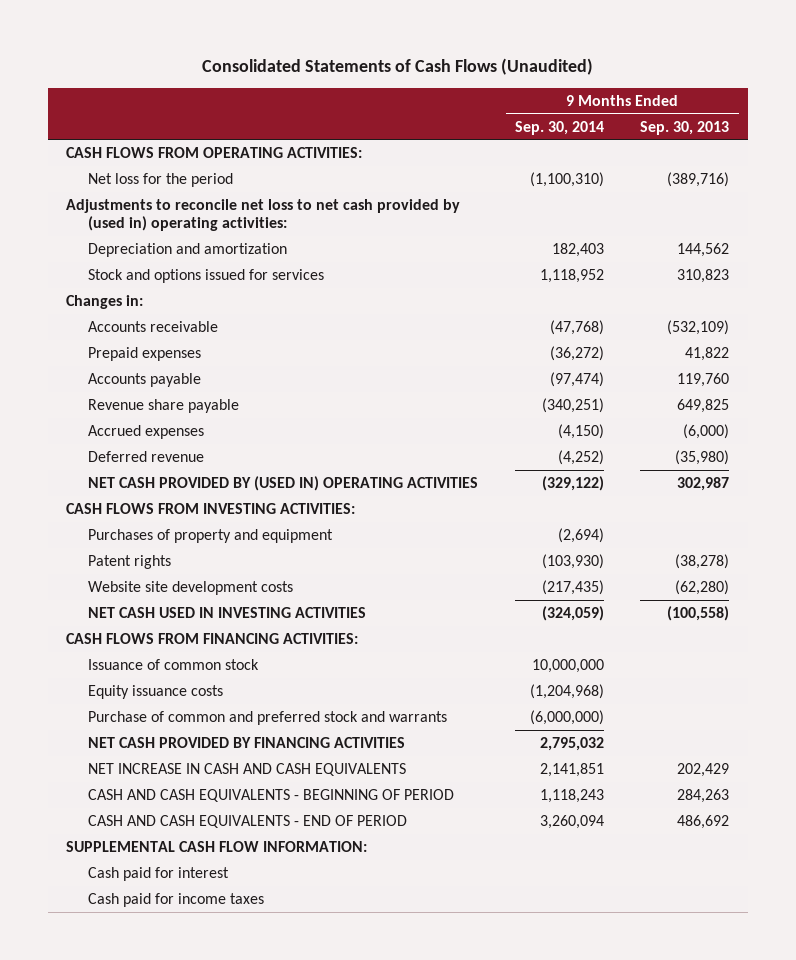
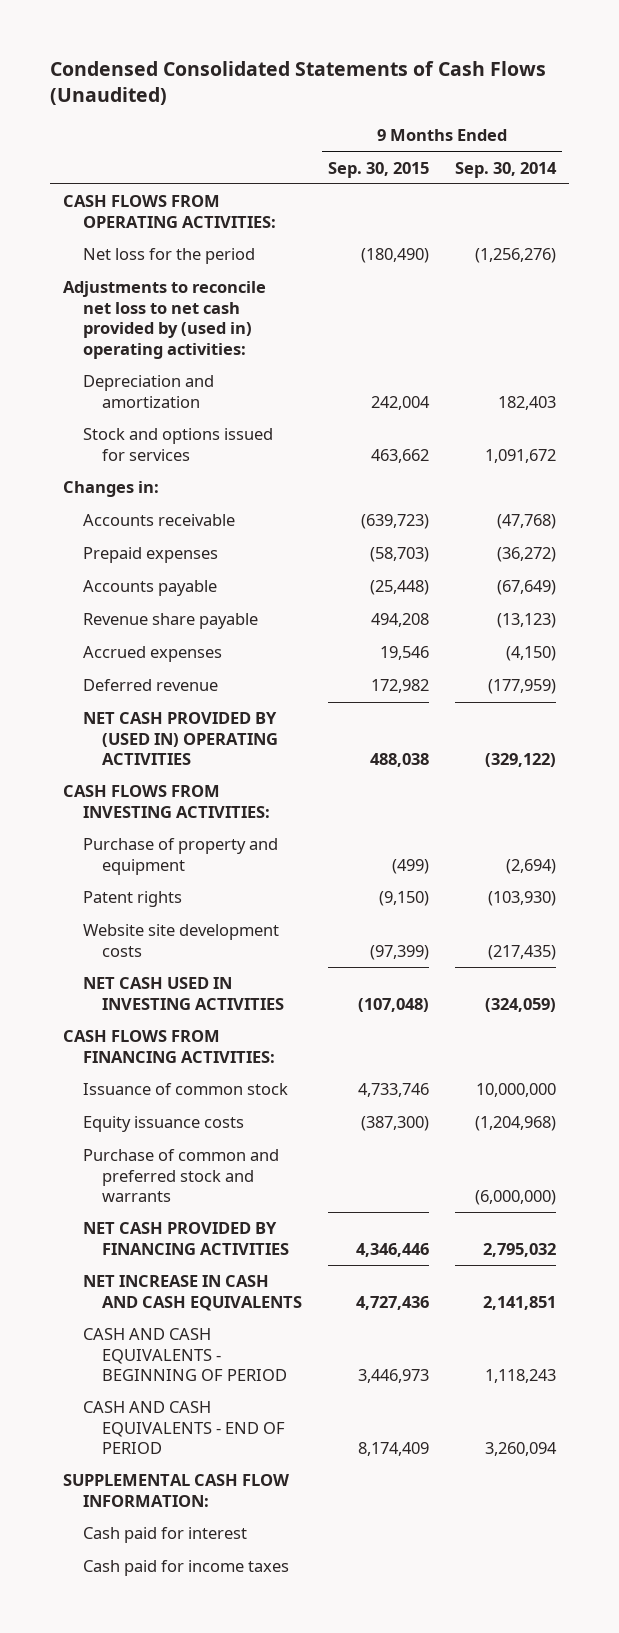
[201,58,593,76] Consolidated Statements of Cash Flows (Unaudited) -> [50,61,547,106] Condensed Consolidated Statements of Cash Flows (Unaudited)
[640,120,730,135] Sep. 30, 2013 -> none
none -> [327,161,429,178] Sep. 30, 2015
[529,171,604,187] (1,100,310) -> [474,248,556,264] (1,256,276)
[539,268,604,283] 1,118,952 -> [484,448,556,463] 1,091,672
[549,371,604,387] (97,474) -> [496,580,556,596] (67,649)
[541,397,604,413] (340,251) -> [496,613,556,629] (13,123)
[557,449,604,465] (4,252) -> [487,679,556,695] (177,959)
[87,528,333,543] Purchases of property and equipment -> [82,838,278,875] Purchase of property and equipment

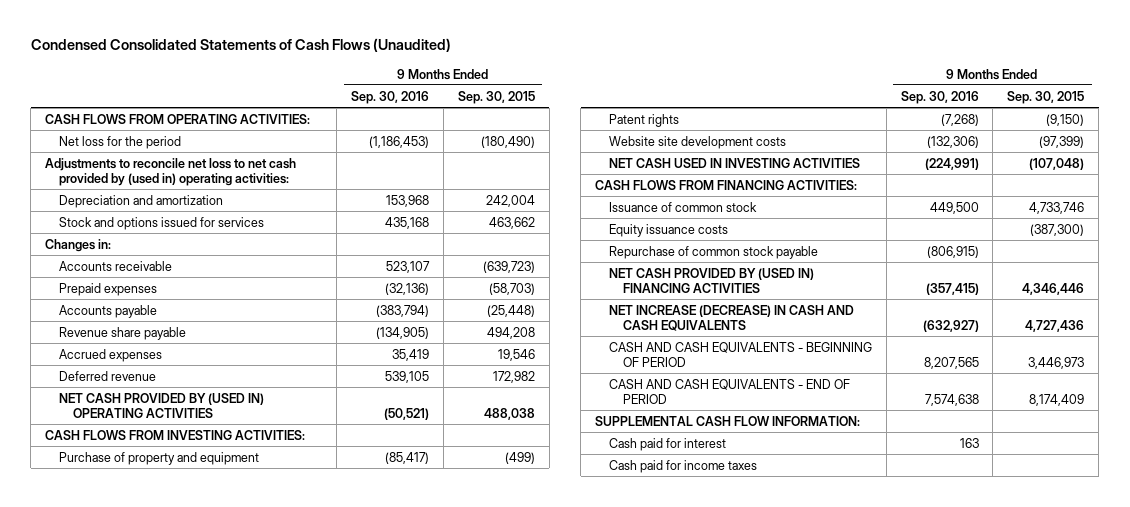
[454,161,557,178] Sep. 30, 2014 -> none
none -> [350,90,429,104] Sep. 30, 2016
[82,1149,279,1203] Purchase of common and preferred stock and warrants -> none
none -> [608,245,818,259] Repurchase of common stock payable
[82,1222,290,1255] NET CASH PROVIDED BY FINANCING ACTIVITIES -> [608,267,814,293] NET CASH PROVIDED BY (USED IN) FINANCING ACTIVITIES
[82,1275,303,1311] NET INCREASE IN CASH AND CASH EQUIVALENTS -> [608,304,854,331] NET INCREASE (DECREASE) IN CASH AND CASH EQUIVALENTS

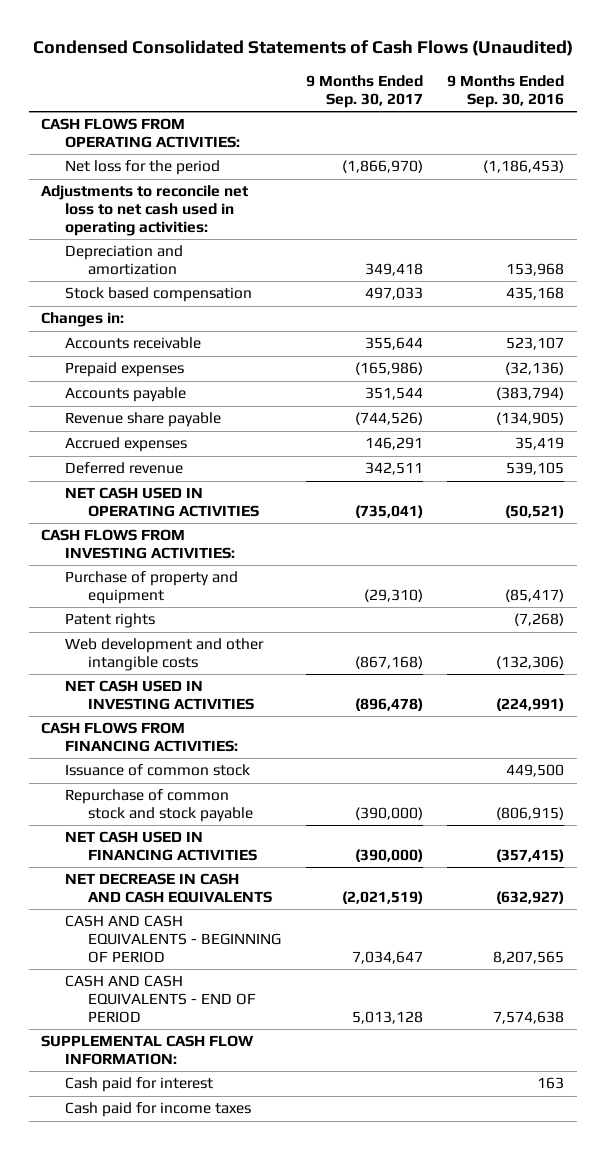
[457,90,535,104] Sep. 30, 2015 -> none
none -> [305,74,423,108] 9 Months Ended Sep. 30, 2017
[45,157,297,186] Adjustments to reconcile net loss to net cash provided by (used in) operating activities: -> [41,185,249,237] Adjustments to reconcile net loss to net cash used in operating activities:
[59,216,265,230] Stock and options issued for services -> [64,287,252,303] Stock based compensation
[59,392,265,418] NET CASH PROVIDED BY (USED IN) OPERATING ACTIVITIES -> [64,487,260,518] NET CASH USED IN OPERATING ACTIVITIES
[608,135,786,149] Website site development costs -> [64,638,264,672] Web development and other intangible costs
[608,223,728,237] Equity issuance costs -> none
[608,245,818,259] Repurchase of common stock payable -> [64,789,254,823] Repurchase of common stock and stock payable
[608,267,814,293] NET CASH PROVIDED BY (USED IN) FINANCING ACTIVITIES -> [64,831,258,862] NET CASH USED IN FINANCING ACTIVITIES
[608,304,854,331] NET INCREASE (DECREASE) IN CASH AND CASH EQUIVALENTS -> [64,873,273,904] NET DECREASE IN CASH AND CASH EQUIVALENTS

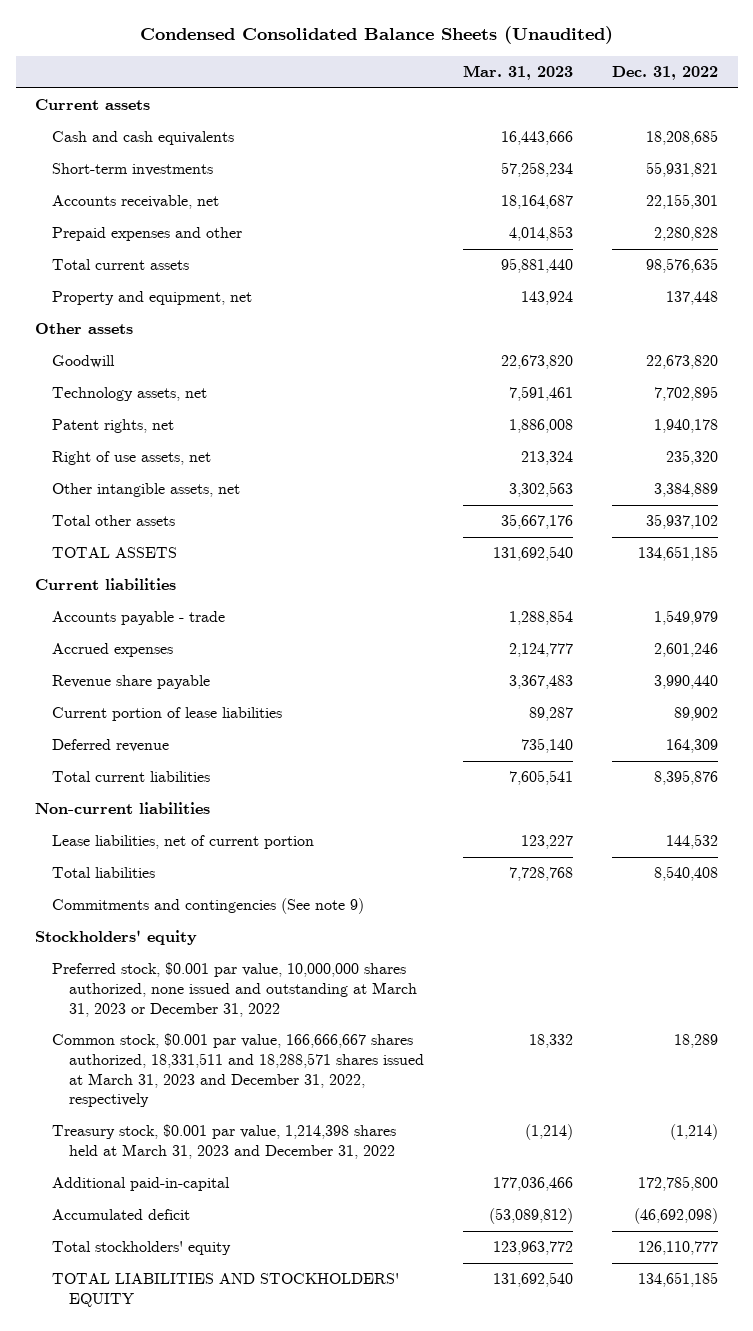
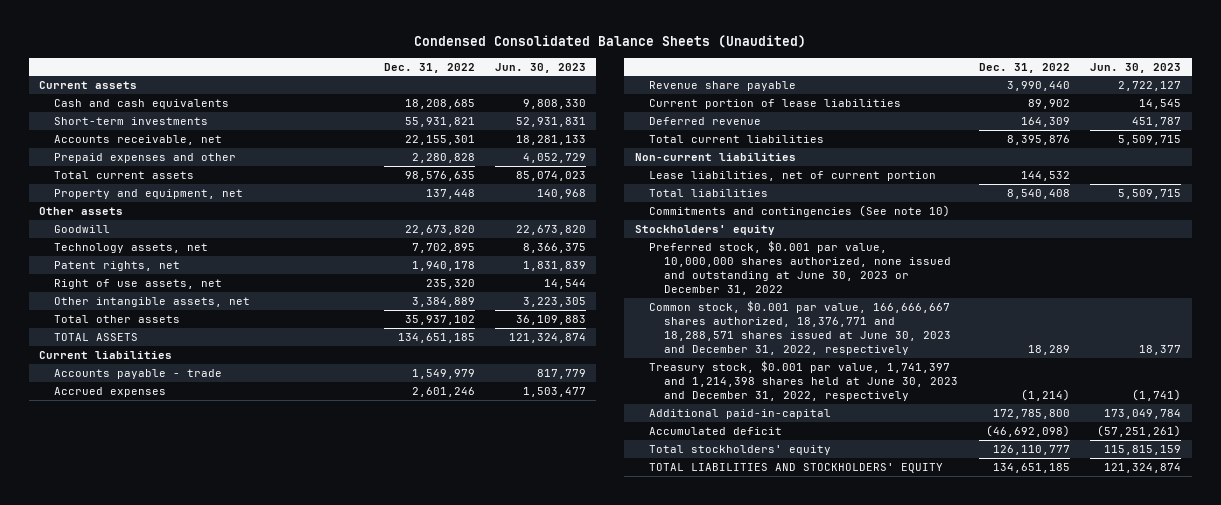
[463,65,574,81] Mar. 31, 2023 -> none
none -> [495,62,587,73] Jun. 30, 2023
[52,898,365,915] Commitments and contingencies (See note 9) -> [649,204,951,217] Commitments and contingencies (See note 10)
[52,962,417,1017] Preferred stock, $0.001 par value, 10,000,000 shares authorized, none issued and outstanding at March 31, 2023 or December 31, 2022 -> [649,240,952,295] Preferred stock, $0.001 par value, 10,000,000 shares authorized, none issued and outstanding at June 30, 2023 or December 31, 2022
[52,1033,424,1108] Common stock, $0.001 par value, 166,666,667 shares authorized, 18,331,511 and 18,288,571 shares issued at March 31, 2023 and December 31, 2022, respectively -> [649,300,952,355] Common stock, $0.001 par value, 166,666,667 shares authorized, 18,376,771 and 18,288,571 shares issued at June 30, 2023 and December 31, 2022, respectively
[52,1124,397,1160] Treasury stock, $0.001 par value, 1,214,398 shares held at March 31, 2023 and December 31, 2022 -> [649,360,959,401] Treasury stock, $0.001 par value, 1,741,397 and 1,214,398 shares held at June 30, 2023 and December 31, 2022, respectively

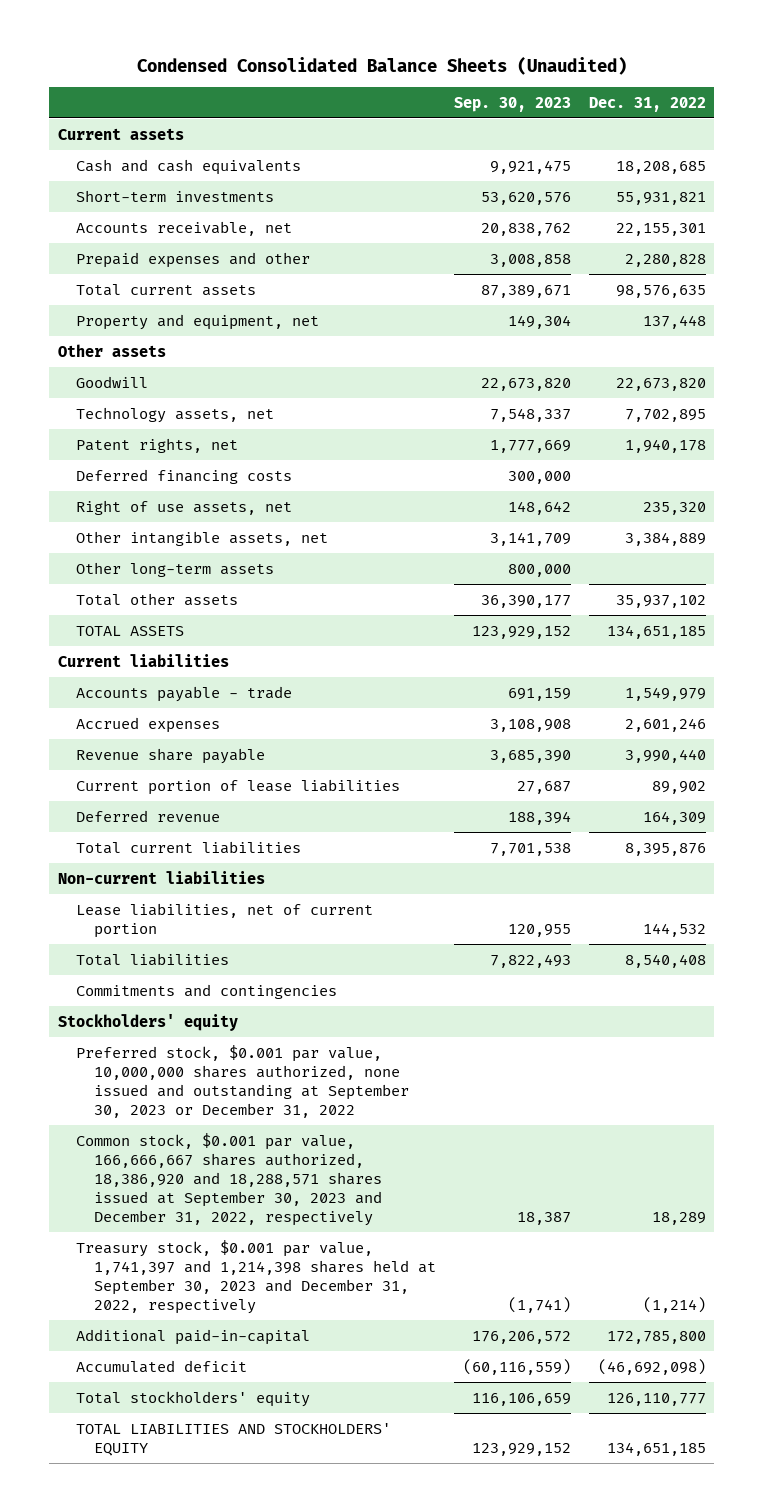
[495,62,587,73] Jun. 30, 2023 -> none
none -> [453,96,571,112] Sep. 30, 2023
none -> [75,468,292,484] Deferred financing costs
none -> [75,561,274,577] Other long-term assets
[649,204,951,217] Commitments and contingencies (See note 10) -> [75,983,337,999] Commitments and contingencies
[649,240,952,295] Preferred stock, $0.001 par value, 10,000,000 shares authorized, none issued and outstanding at June 30, 2023 or December 31, 2022 -> [75,1044,410,1118] Preferred stock, $0.001 par value, 10,000,000 shares authorized, none issued and outstanding at September 30, 2023 or December 31, 2022
[649,300,952,355] Common stock, $0.001 par value, 166,666,667 shares authorized, 18,376,771 and 18,288,571 shares issued at June 30, 2023 and December 31, 2022, respectively -> [75,1132,383,1226] Common stock, $0.001 par value, 166,666,667 shares authorized, 18,386,920 and 18,288,571 shares issued at September 30, 2023 and December 31, 2022, respectively
[649,360,959,401] Treasury stock, $0.001 par value, 1,741,397 and 1,214,398 shares held at June 30, 2023 and December 31, 2022, respectively -> [75,1239,437,1314] Treasury stock, $0.001 par value, 1,741,397 and 1,214,398 shares held at September 30, 2023 and December 31, 2022, respectively

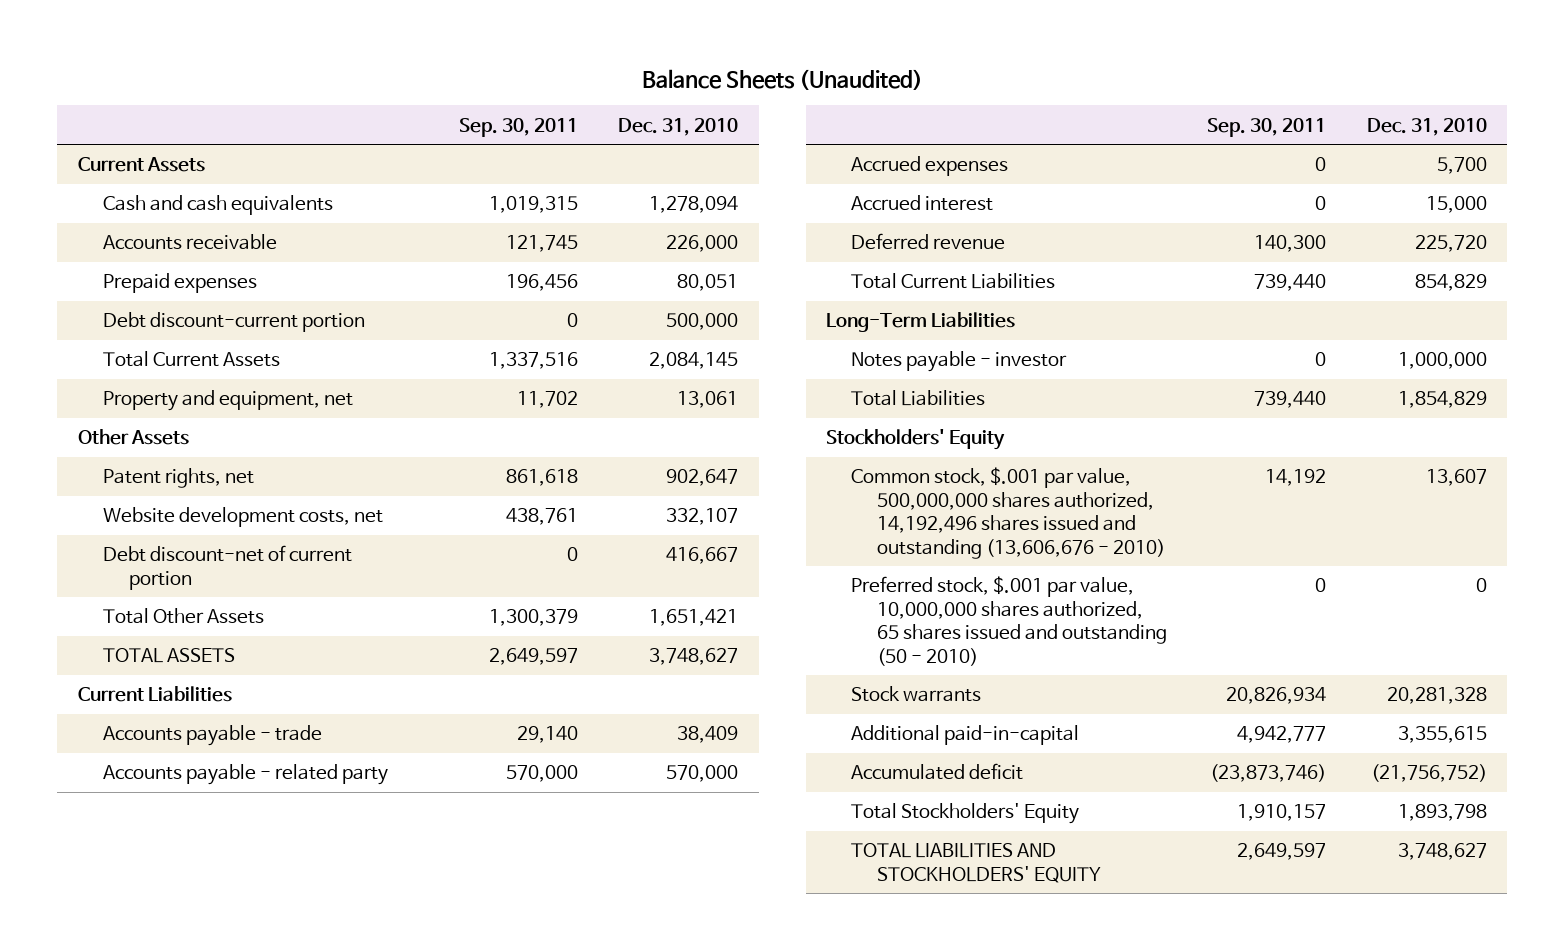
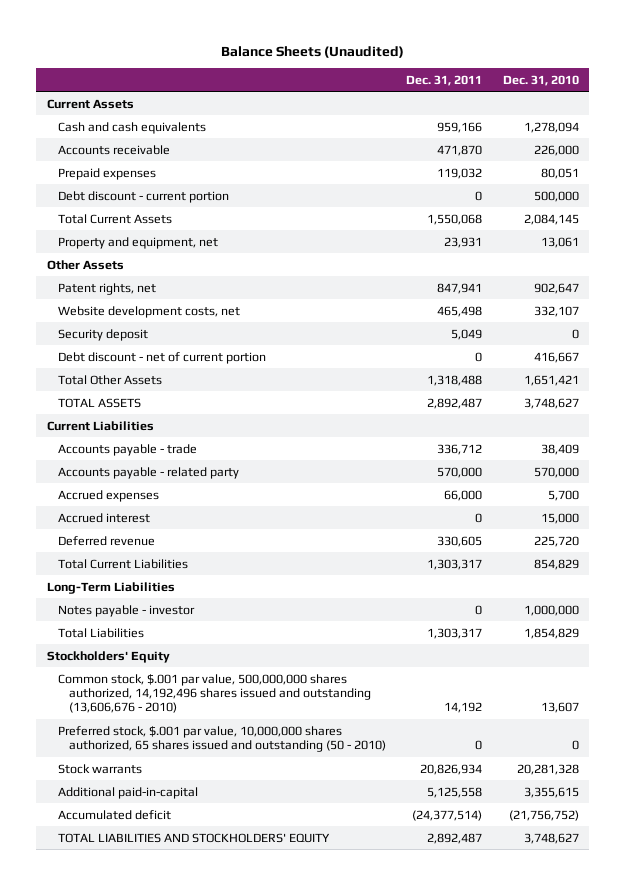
[459,117,579,137] Sep. 30, 2011 -> none
none -> [406,74,483,86] Dec. 31, 2011
[103,312,366,333] Debt discount-current portion -> [57,190,229,203] Debt discount - current portion
none -> [57,328,148,341] Security deposit
[103,545,353,590] Debt discount-net of current portion -> [57,351,266,364] Debt discount - net of current portion
[851,803,1080,825] Total Stockholders' Equity -> none

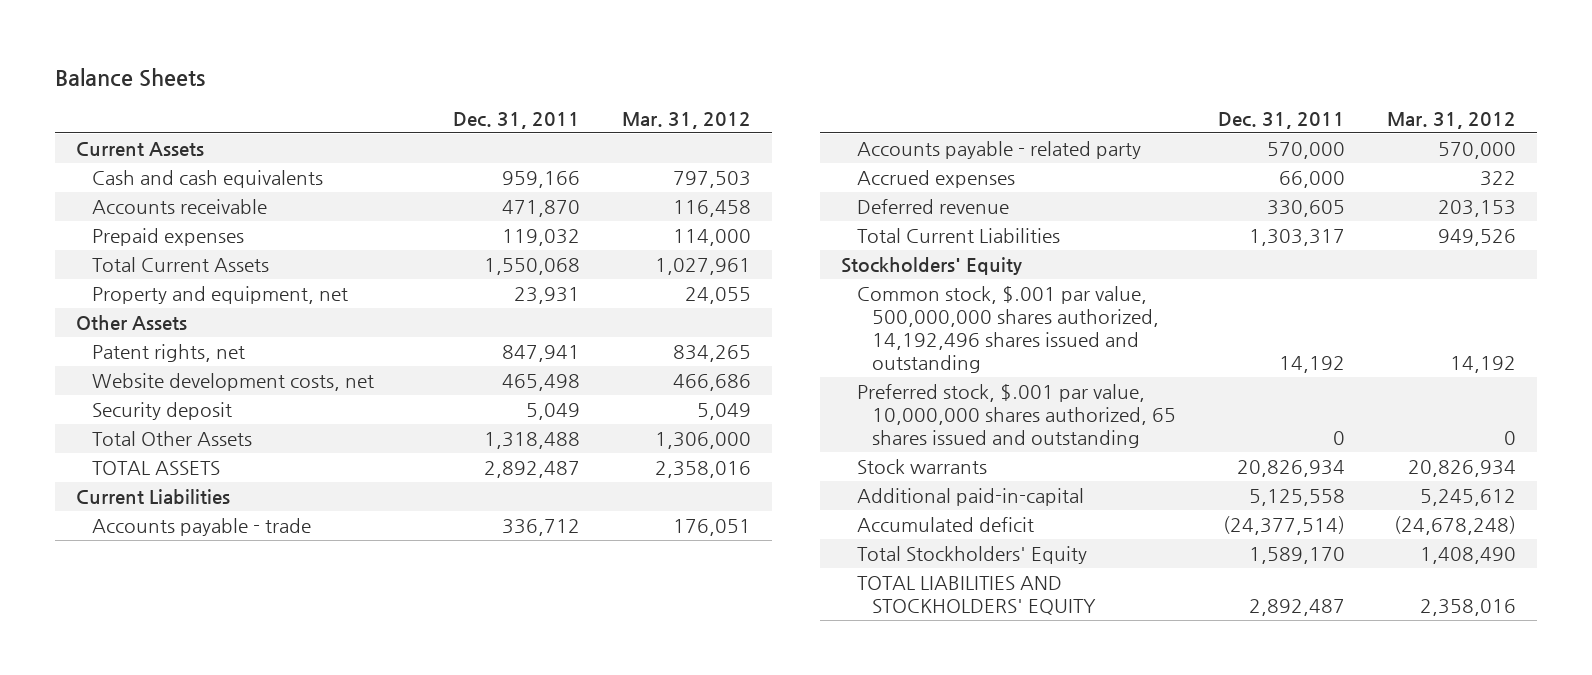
[220,45,404,58] Balance Sheets (Unaudited) -> [54,67,205,87] Balance Sheets
[502,74,579,86] Dec. 31, 2010 -> none
none -> [622,112,752,130] Mar. 31, 2012
[57,190,229,203] Debt discount - current portion -> none
[57,351,266,364] Debt discount - net of current portion -> none
[57,512,150,523] Accrued interest -> none
[46,581,175,594] Long-Term Liabilities -> none
[57,604,195,617] Notes payable - investor -> none
[57,627,144,638] Total Liabilities -> none
[57,673,371,714] Common stock, $.001 par value, 500,000,000 shares authorized, 14,192,496 shares issued and outstanding (13,606,676 - 2010) -> [856,286,1160,374] Common stock, $.001 par value, 500,000,000 shares authorized, 14,192,496 shares issued and outstanding
[57,725,386,753] Preferred stock, $.001 par value, 10,000,000 shares authorized, 65 shares issued and outstanding (50 - 2010) -> [856,384,1177,449] Preferred stock, $.001 par value, 10,000,000 shares authorized, 65 shares issued and outstanding
none -> [856,546,1087,565] Total Stockholders' Equity

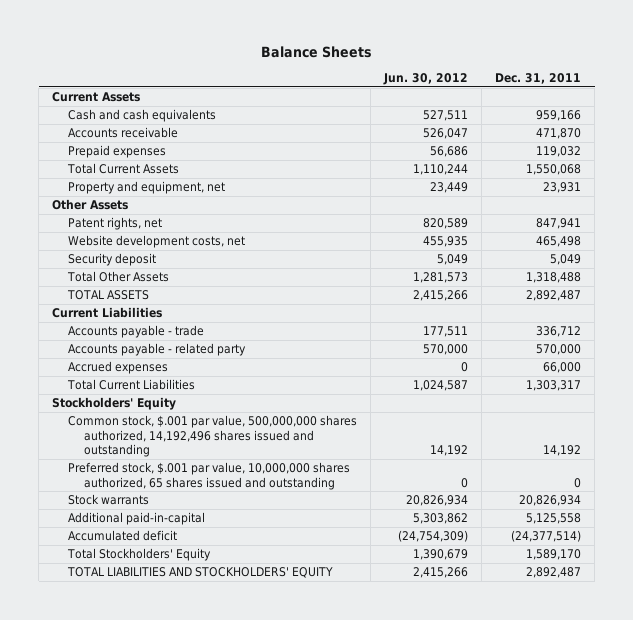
[622,112,752,130] Mar. 31, 2012 -> none
none -> [383,72,469,85] Jun. 30, 2012
[856,199,1009,215] Deferred revenue -> none

